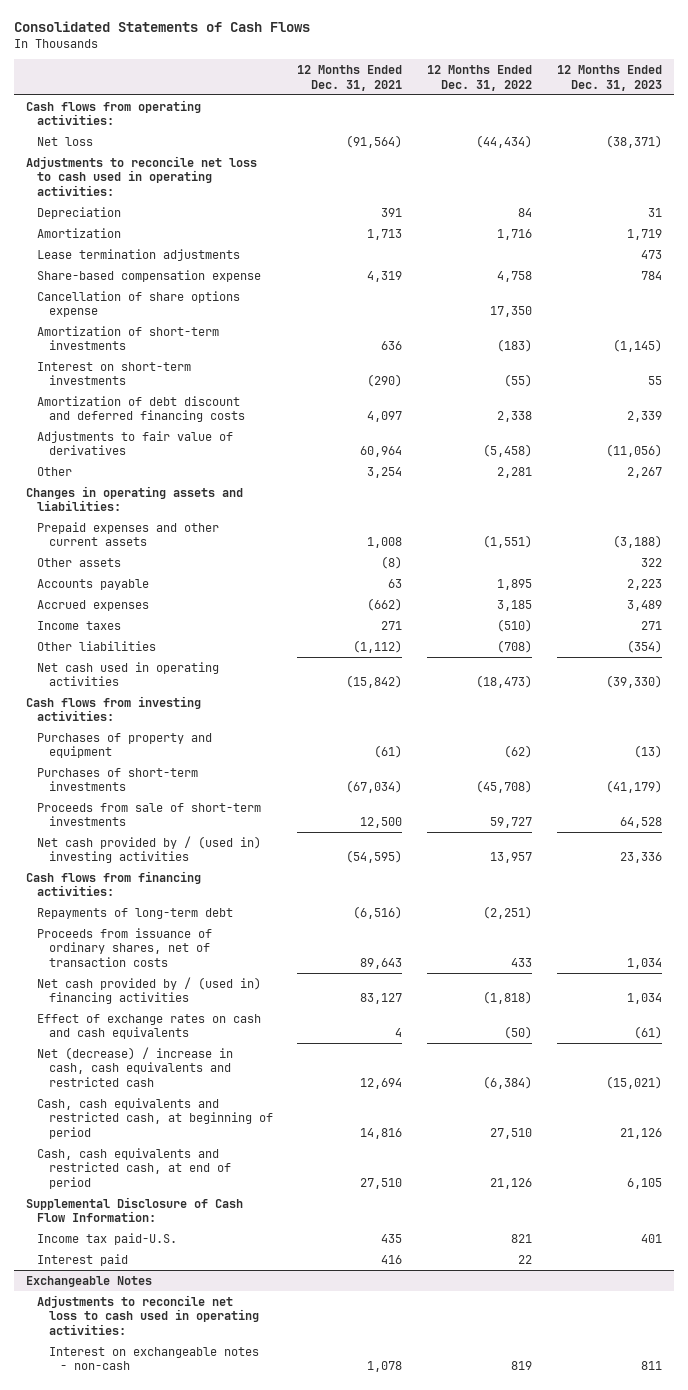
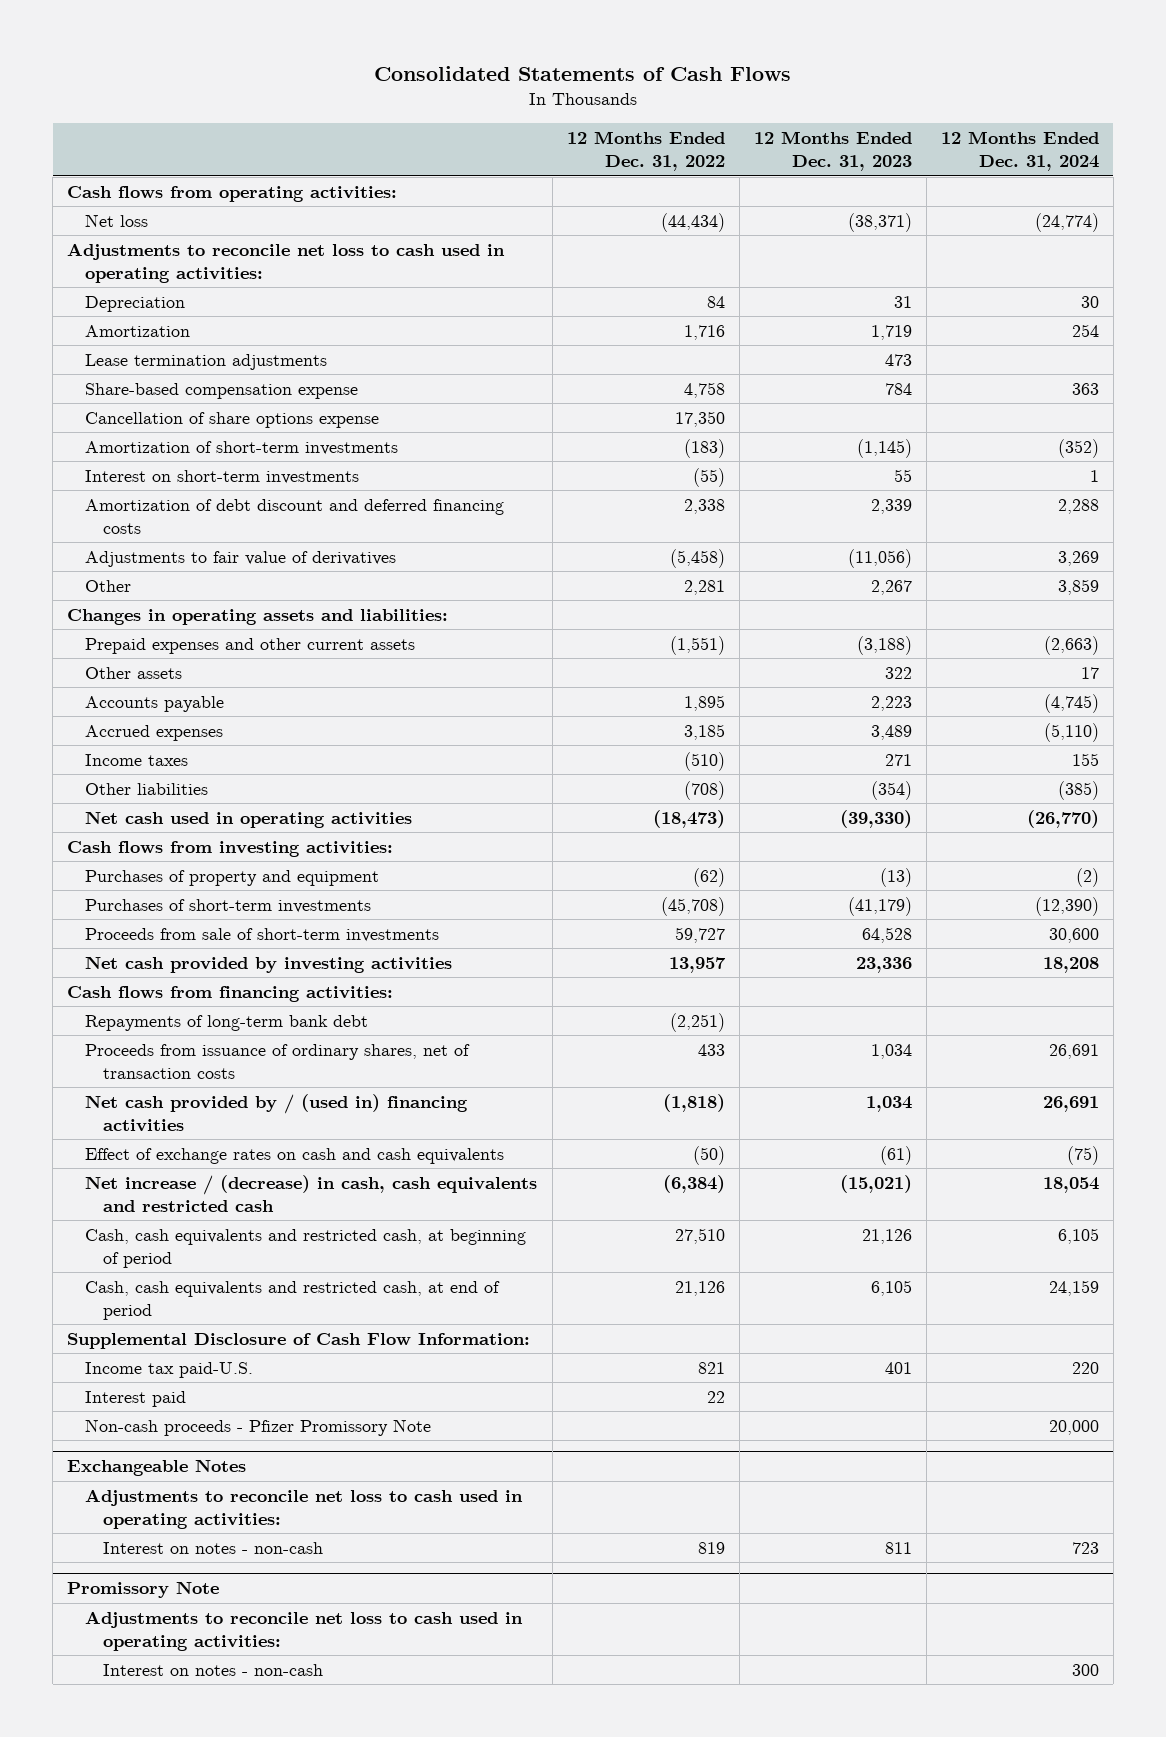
[297,64,403,91] 12 Months Ended Dec. 31, 2021 -> none
none -> [940,130,1099,172] 12 Months Ended Dec. 31, 2024
[37,835,262,864] Net cash provided by / (used in) investing activities -> [85,955,453,973] Net cash provided by investing activities
[37,907,234,919] Repayments of long-term debt -> [85,1014,369,1031] Repayments of long-term bank debt
[37,1046,234,1088] Net (decrease) / increase in cash, cash equivalents and restricted cash -> [85,1174,538,1213] Net increase / (decrease) in cash, cash equivalents and restricted cash
none -> [85,1418,432,1436] Non-cash proceeds - Pfizer Promissory Note
[48,1346,259,1371] Interest on exchangeable notes - non-cash -> [103,1541,324,1554] Interest on notes - non-cash
none -> [67,1581,220,1599] Promissory Note
none -> [85,1610,524,1652] Adjustments to reconcile net loss to cash used in operating activities:
none -> [103,1663,324,1676] Interest on notes - non-cash

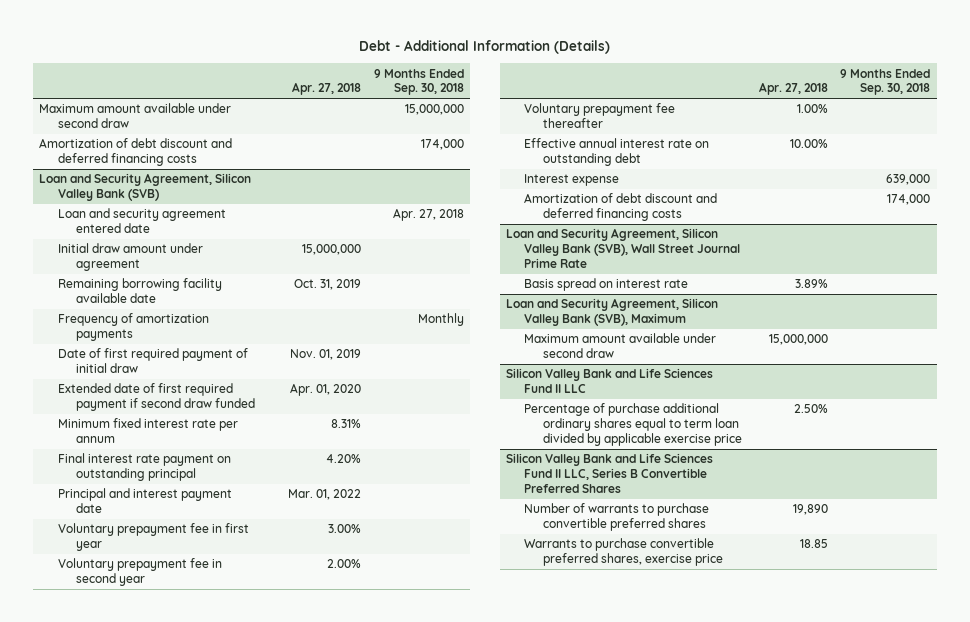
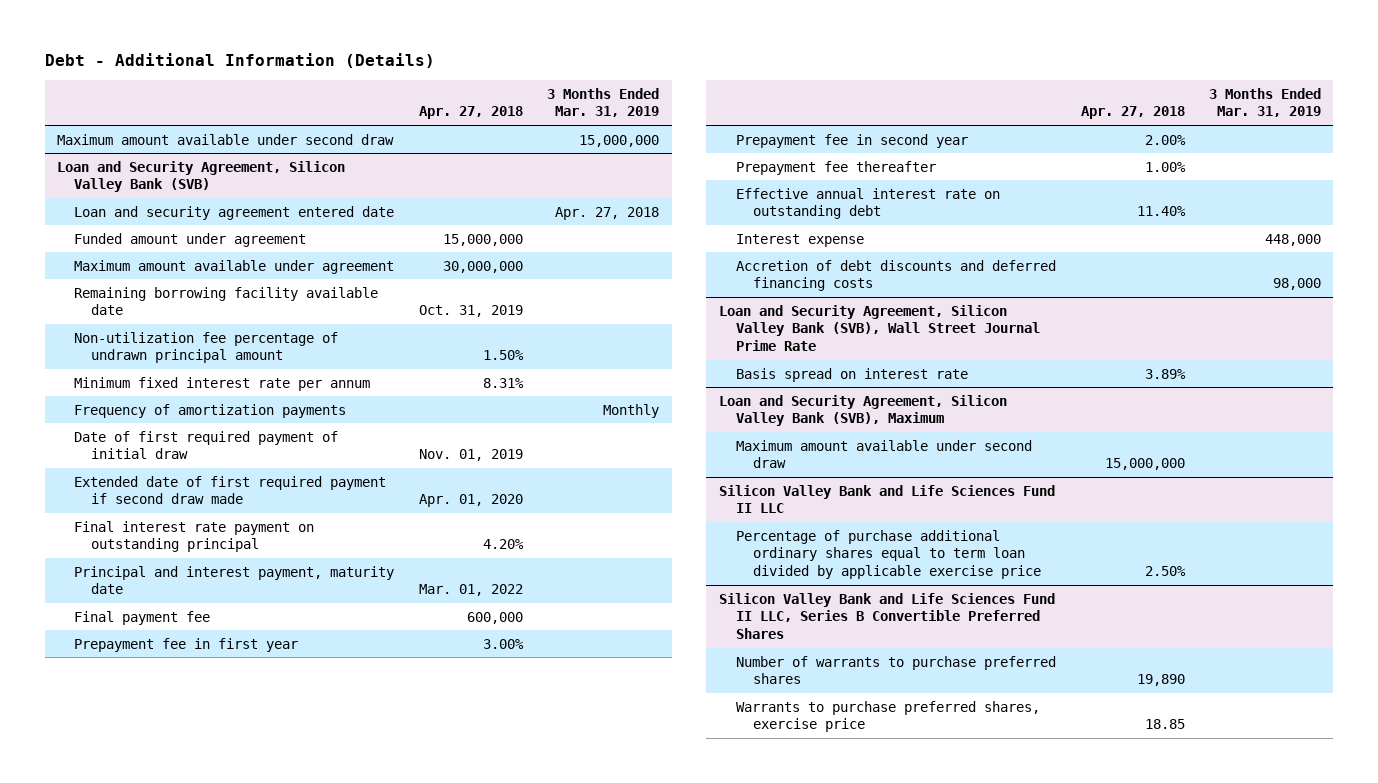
[373,68,464,96] 9 Months Ended Sep. 30, 2018 -> none
none -> [547,87,660,118] 3 Months Ended Mar. 31, 2019
[39,138,233,167] Amortization of debt discount and deferred financing costs -> none
[57,243,203,272] Initial draw amount under agreement -> [74,232,307,247] Funded amount under agreement
none -> [74,259,395,274] Maximum amount available under agreement
none -> [74,331,339,364] Non-utilization fee percentage of undrawn principal amount
[57,418,238,444] Minimum fixed interest rate per annum -> [74,376,371,391] Minimum fixed interest rate per annum
[57,383,256,412] Extended date of first required payment if second draw funded -> [74,475,387,505] Extended date of first required payment if second draw made
[57,488,232,514] Principal and interest payment date -> [74,565,395,595] Principal and interest payment, maturity date
none -> [74,610,211,625] Final payment fee
[57,523,249,552] Voluntary prepayment fee in first year -> [74,637,299,652] Prepayment fee in first year
[57,558,222,587] Voluntary prepayment fee in second year -> [735,133,968,148] Prepayment fee in second year
[524,103,676,129] Voluntary prepayment fee thereafter -> [735,160,936,175] Prepayment fee thereafter
[789,139,828,149] 10.00% -> [1136,206,1186,217] 11.40%
[524,193,718,222] Amortization of debt discount and deferred financing costs -> [735,259,1056,292] Accretion of debt discounts and deferred financing costs
[524,503,710,532] Number of warrants to purchase convertible preferred shares -> [735,655,1056,685] Number of warrants to purchase preferred shares
[524,538,724,567] Warrants to purchase convertible preferred shares, exercise price -> [735,700,1040,733] Warrants to purchase preferred shares, exercise price

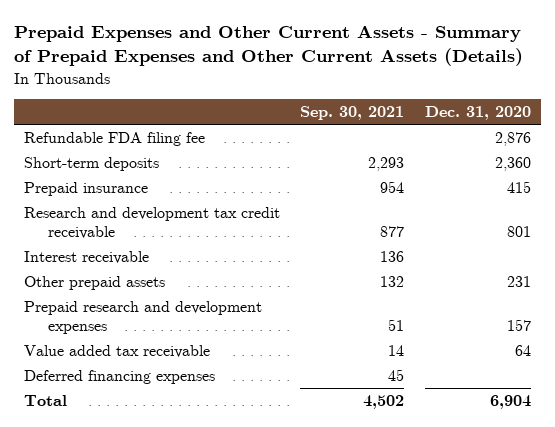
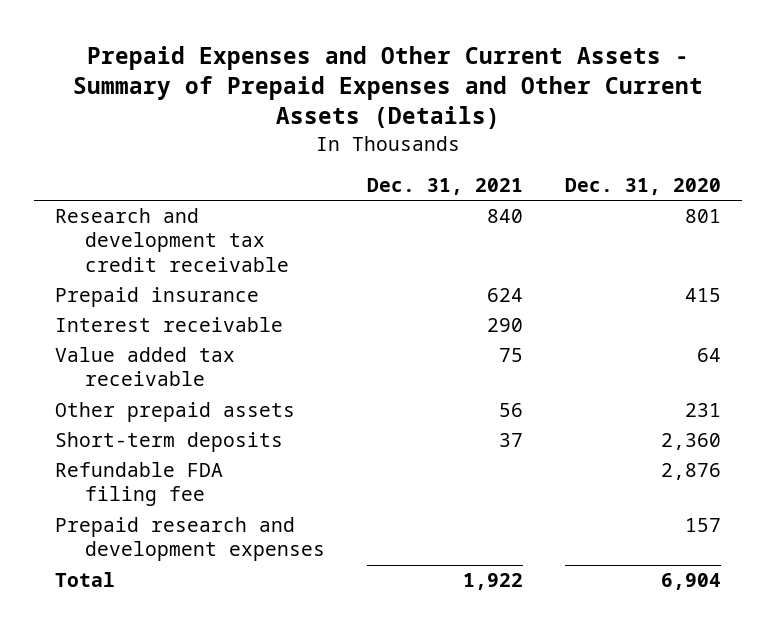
[300,106,405,121] Sep. 30, 2021 -> none
none -> [367,178,524,196] Dec. 31, 2021
[23,181,148,196] Prepaid insurance -> [55,287,260,308] Prepaid insurance
[23,344,210,358] Value added tax receivable -> [55,347,236,387] Value added tax receivable
[23,156,159,171] Short-term deposits -> [55,432,284,453] Short-term deposits
[23,131,205,146] Refundable FDA filing fee -> [55,462,224,507] Refundable FDA filing fee
[23,369,215,384] Deferred financing expenses -> none

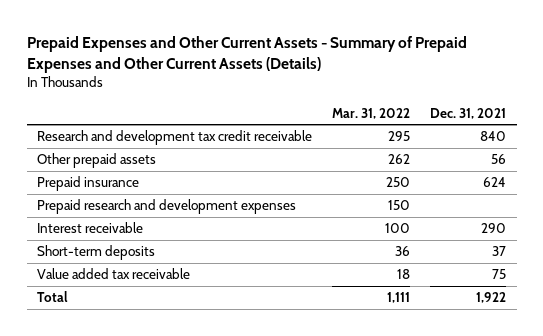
[565,178,722,196] Dec. 31, 2020 -> none
none -> [332,107,411,119] Mar. 31, 2022
[55,402,296,423] Other prepaid assets -> [36,153,156,169] Other prepaid assets
[55,517,326,562] Prepaid research and development expenses -> [36,199,296,215] Prepaid research and development expenses
[55,462,224,507] Refundable FDA filing fee -> none
[55,347,236,387] Value added tax receivable -> [36,268,190,280] Value added tax receivable

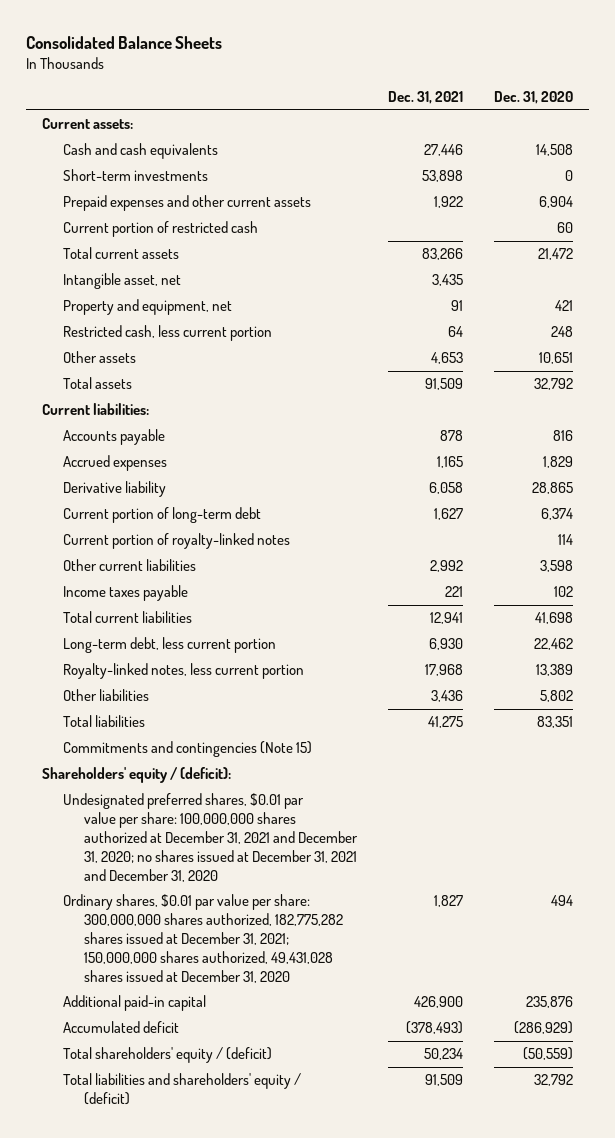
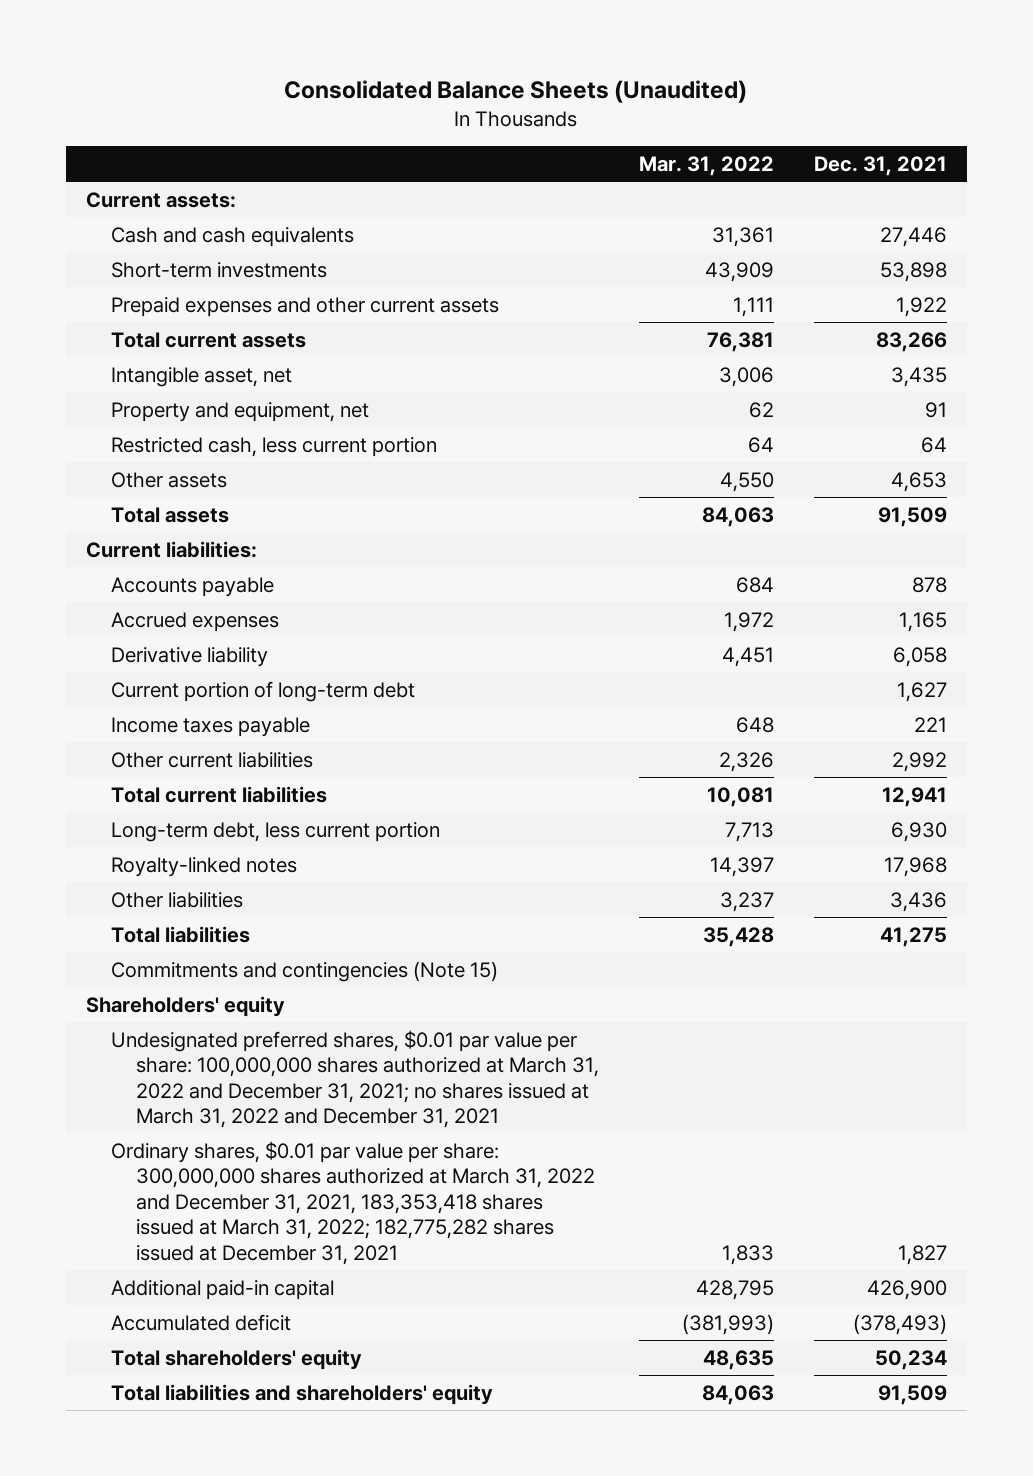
[26,36,223,50] Consolidated Balance Sheets -> [284,79,748,103] Consolidated Balance Sheets (Unaudited)
[494,91,574,105] Dec. 31, 2020 -> none
none -> [638,156,774,177] Mar. 31, 2022
[63,221,259,238] Current portion of restricted cash -> none
[63,533,291,550] Current portion of royalty-linked notes -> none
[63,559,197,572] Other current liabilities -> [110,751,313,768] Other current liabilities
[63,663,305,680] Royalty-linked notes, less current portion -> [110,856,297,877] Royalty-linked notes
[41,767,231,784] Shareholders' equity / (deficit): -> [85,995,285,1017] Shareholders' equity
[63,793,359,882] Undesignated preferred shares, $0.01 par value per share: 100,000,000 shares authorized at December 31, 2021 and December 31, 2020; no shares issued at December 31, 2021 and December 31, 2020 -> [110,1029,599,1129] Undesignated preferred shares, $0.01 par value per share: 100,000,000 shares authorized at March 31, 2022 and December 31, 2021; no shares issued at March 31, 2022 and December 31, 2021
[63,894,344,983] Ordinary shares, $0.01 par value per share: 300,000,000 shares authorized, 182,775,282 shares issued at December 31, 2021; 150,000,000 shares authorized, 49,431,028 shares issued at December 31, 2020 -> [110,1140,595,1265] Ordinary shares, $0.01 par value per share: 300,000,000 shares authorized at March 31, 2022 and December 31, 2021, 183,353,418 shares issued at March 31, 2022; 182,775,282 shares issued at December 31, 2021
[63,1047,273,1064] Total shareholders' equity / (deficit) -> [110,1348,362,1370] Total shareholders' equity
[63,1073,302,1106] Total liabilities and shareholders' equity / (deficit) -> [110,1383,493,1405] Total liabilities and shareholders' equity

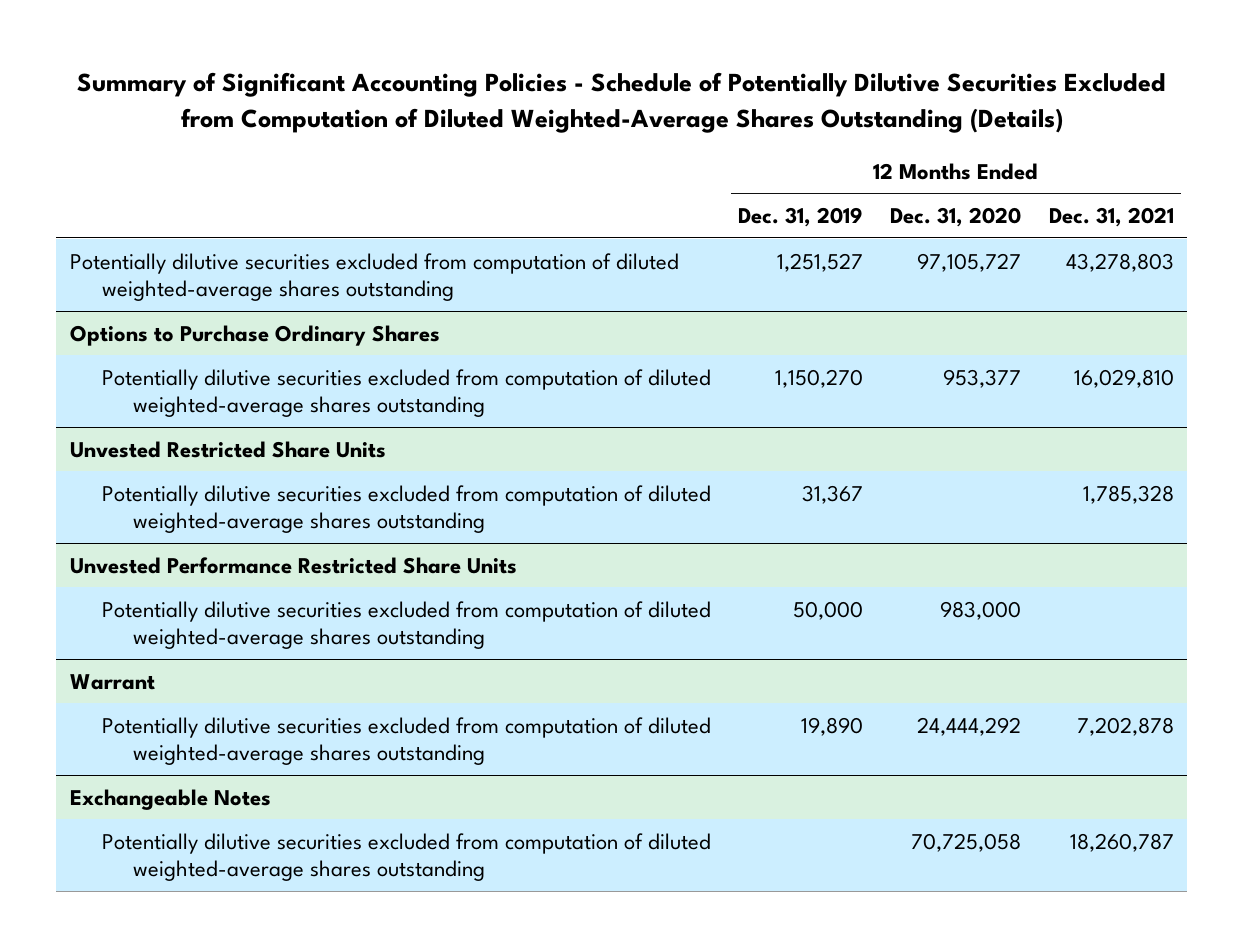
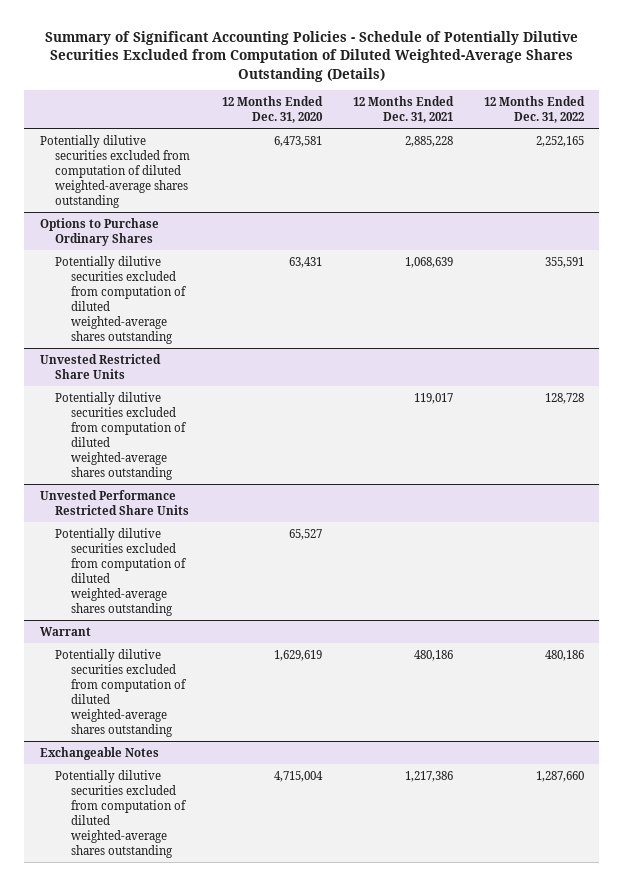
[737,207,863,228] Dec. 31, 2019 -> none
none -> [483,95,585,124] 12 Months Ended Dec. 31, 2022
[917,252,1022,272] 97,105,727 -> [273,135,322,147] 6,473,581
[1065,252,1174,272] 43,278,803 -> [404,135,453,147] 2,885,228
[943,368,1022,388] 953,377 -> [288,256,322,268] 63,431
[1073,368,1174,388] 16,029,810 -> [404,256,453,268] 1,068,639
[1082,484,1174,504] 1,785,328 -> [413,392,453,404] 119,017
[940,600,1022,620] 983,000 -> [288,528,322,540] 65,527
[917,716,1022,736] 24,444,292 -> [273,649,322,661] 1,629,619
[1076,716,1174,736] 7,202,878 -> [413,649,453,661] 480,186
[911,832,1022,852] 70,725,058 -> [273,770,323,782] 4,715,004
[1069,832,1174,852] 18,260,787 -> [404,770,453,782] 1,217,386

